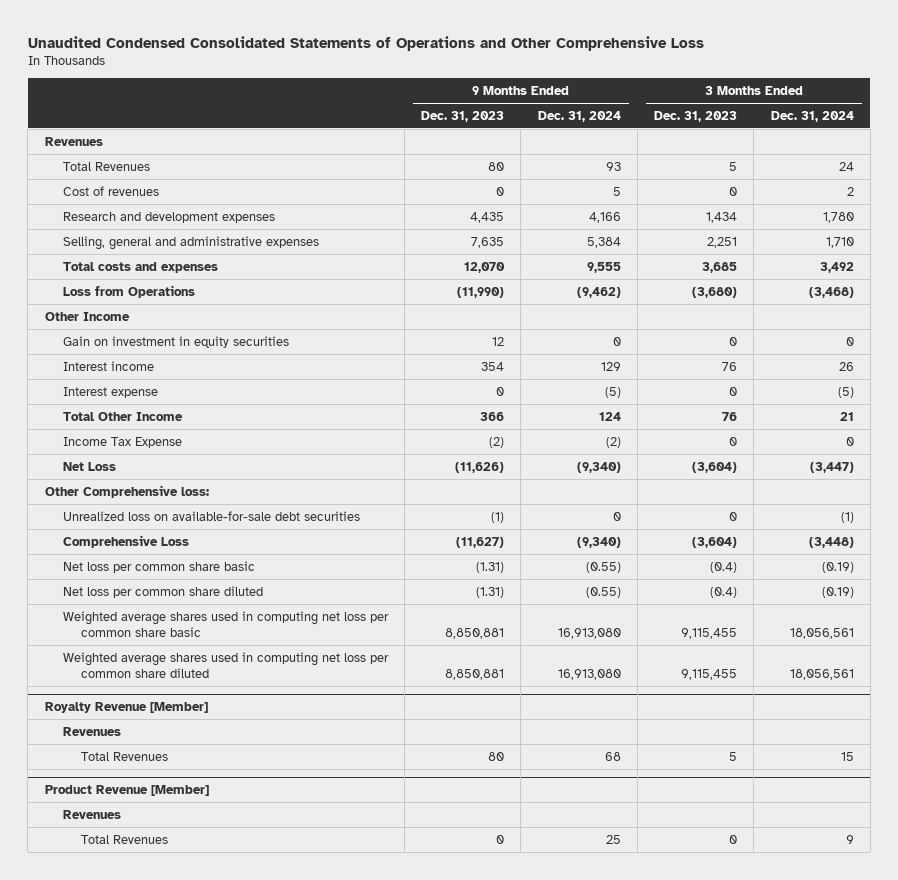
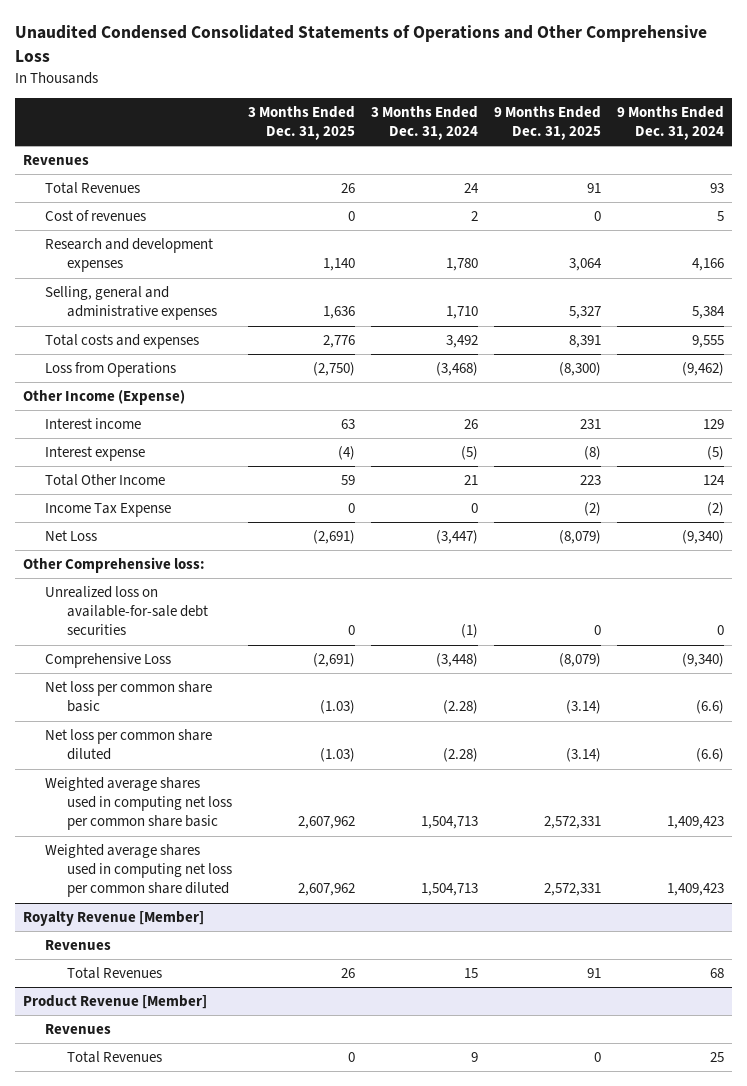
[421,110,505,122] Dec. 31, 2023 -> none
[654,110,738,122] Dec. 31, 2023 -> none
none -> [248,106,356,141] 3 Months Ended Dec. 31, 2025
none -> [494,106,602,141] 9 Months Ended Dec. 31, 2025
[62,335,289,348] Gain on investment in equity securities -> none
[44,311,130,321] Other Income -> [22,390,185,406] Other Income (Expense)
[585,561,621,573] (0.55) -> [696,700,725,715] (6.6)
[821,561,854,573] (0.19) -> [443,700,479,715] (2.28)
[585,586,621,598] (0.55) -> [696,748,725,763] (6.6)
[821,586,854,598] (0.19) -> [443,748,479,763] (2.28)
[557,627,621,639] 16,913,080 -> [667,816,725,830] 1,409,423
[789,627,854,639] 18,056,561 -> [421,816,479,830] 1,504,713
[557,668,621,680] 16,913,080 -> [667,883,725,897] 1,409,423
[789,668,854,680] 18,056,561 -> [421,883,479,897] 1,504,713

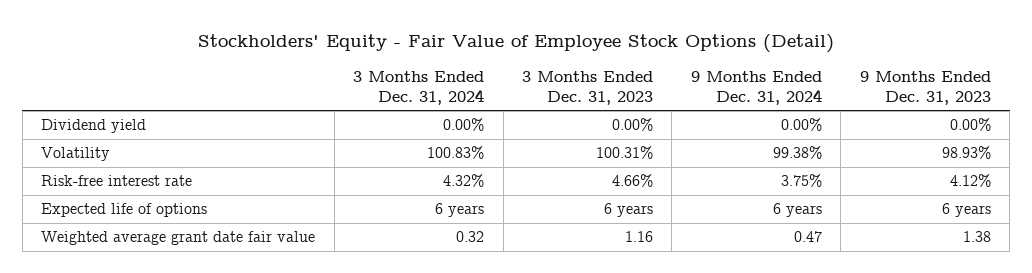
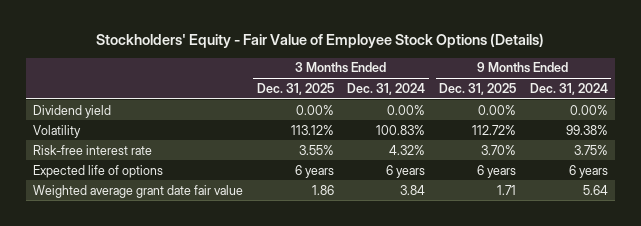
[198,33,835,53] Stockholders' Equity - Fair Value of Employee Stock Options (Detail) -> [96,33,545,49] Stockholders' Equity - Fair Value of Employee Stock Options (Details)
[522,70,654,105] 3 Months Ended Dec. 31, 2023 -> none
[859,70,991,105] 9 Months Ended Dec. 31, 2023 -> none
none -> [256,82,334,95] Dec. 31, 2025
none -> [439,82,517,95] Dec. 31, 2025
[456,231,485,243] 0.32 -> [400,184,426,195] 3.84
[793,231,822,243] 0.47 -> [582,184,608,195] 5.64

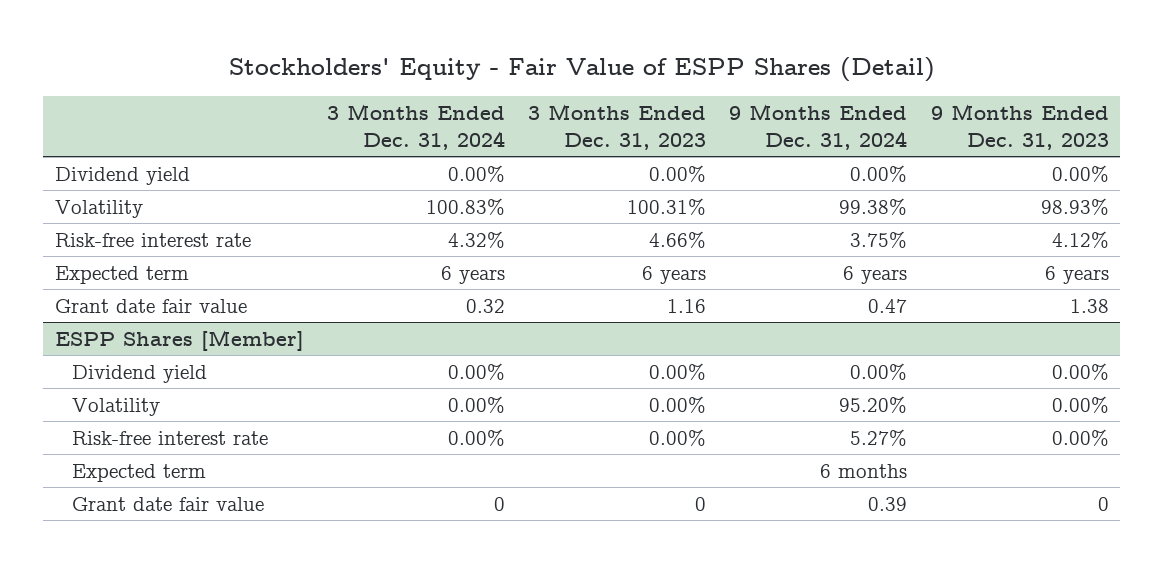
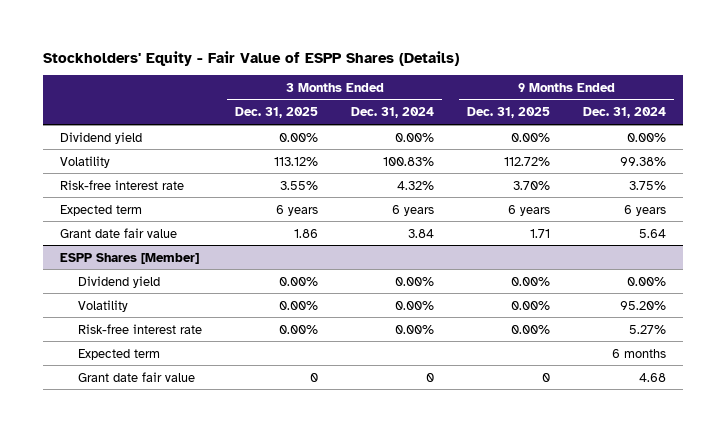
[228,57,935,83] Stockholders' Equity - Fair Value of ESPP Shares (Detail) -> [43,50,460,66] Stockholders' Equity - Fair Value of ESPP Shares (Details)
[528,103,707,150] 3 Months Ended Dec. 31, 2023 -> none
[930,103,1109,150] 9 Months Ended Dec. 31, 2023 -> none
none -> [235,107,319,119] Dec. 31, 2025
none -> [467,107,551,119] Dec. 31, 2025
[465,298,505,313] 0.32 -> [408,228,435,238] 3.84
[868,298,908,313] 0.47 -> [639,228,667,238] 5.64
[868,496,908,511] 0.39 -> [639,372,667,382] 4.68

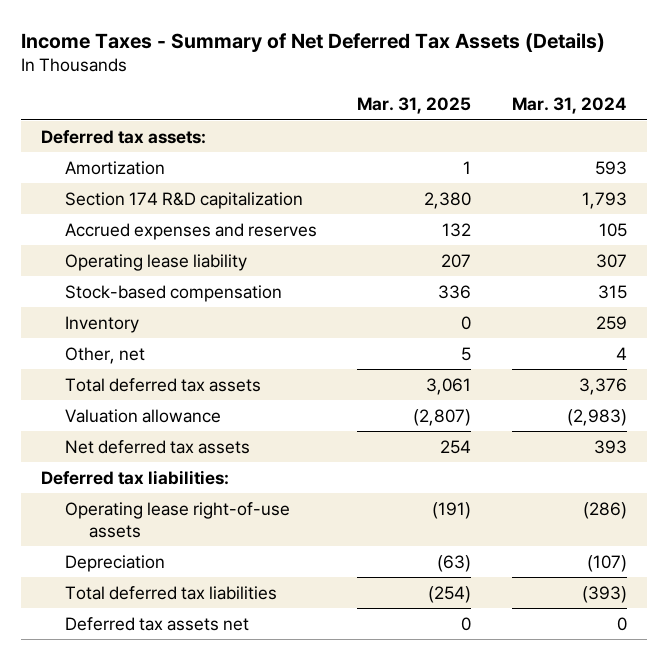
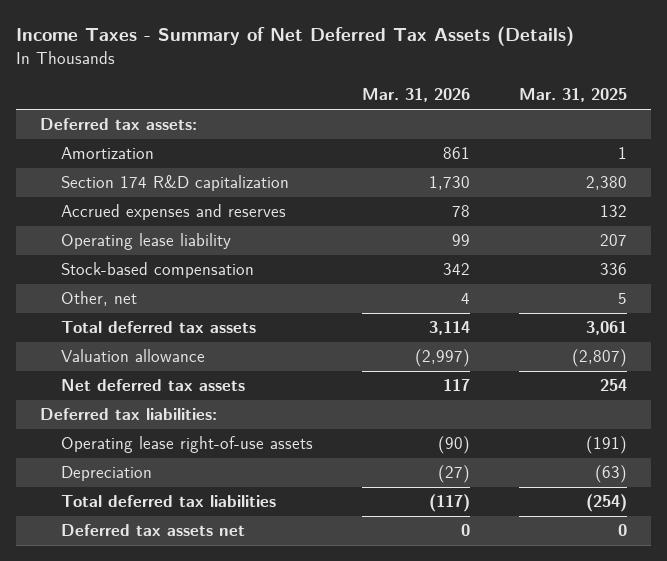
[511,97,627,115] Mar. 31, 2024 -> none
none -> [361,88,470,103] Mar. 31, 2026
[64,315,139,333] Inventory -> none

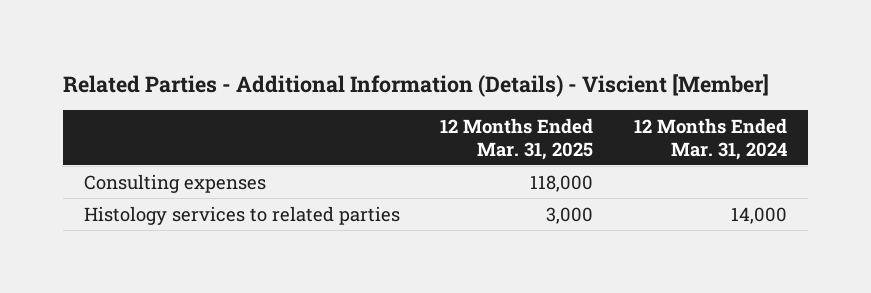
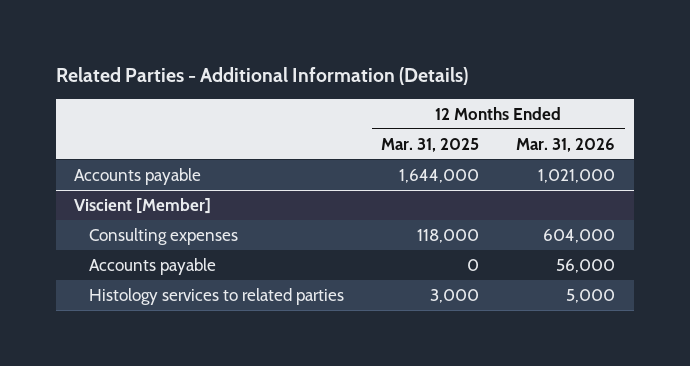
[63,73,770,97] Related Parties - Additional Information (Details) - Viscient [Member] -> [55,66,468,85] Related Parties - Additional Information (Details)
[634,117,788,160] 12 Months Ended Mar. 31, 2024 -> none
none -> [516,137,616,152] Mar. 31, 2026
none -> [74,167,202,185] Accounts payable
none -> [74,197,212,214] Viscient [Member]
none -> [88,257,216,275] Accounts payable

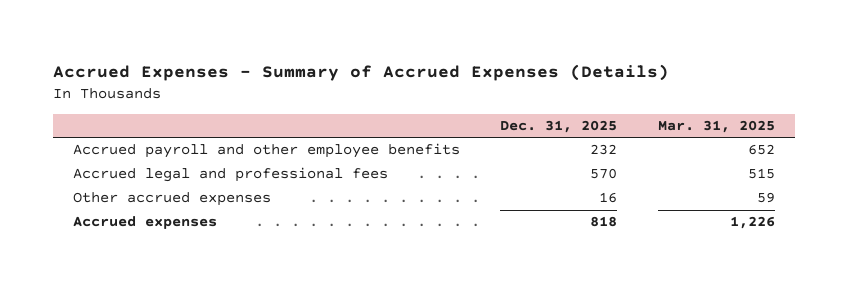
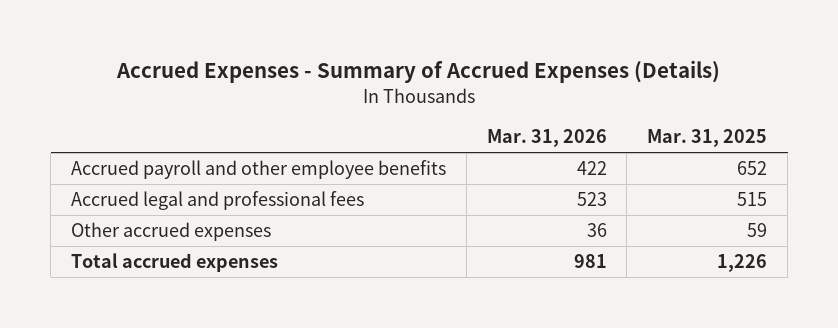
[500,120,618,134] Dec. 31, 2025 -> none
none -> [486,129,607,148] Mar. 31, 2026
[73,216,218,230] Accrued expenses -> [70,253,278,273] Total accrued expenses

